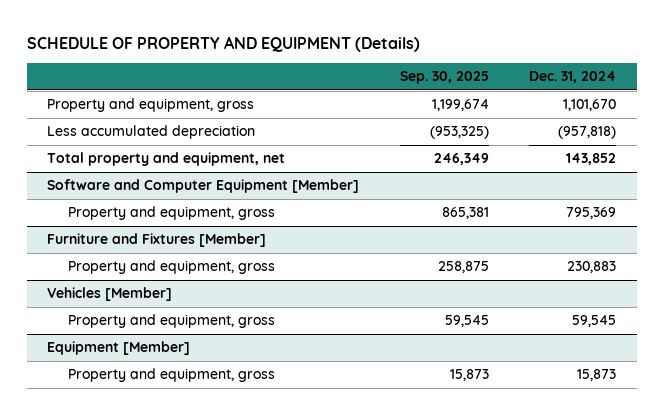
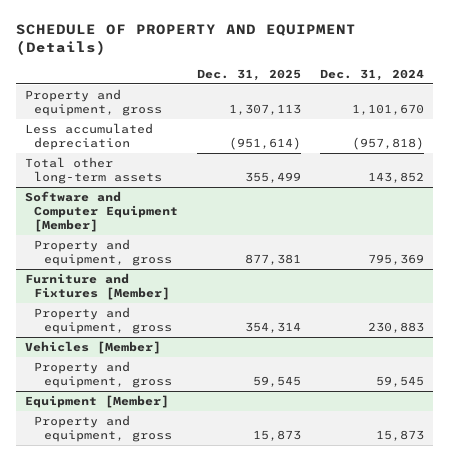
[399,70,489,84] Sep. 30, 2025 -> none
none -> [197,68,302,81] Dec. 31, 2025
[47,152,286,167] Total property and equipment, net -> [24,157,163,184] Total other long-term assets

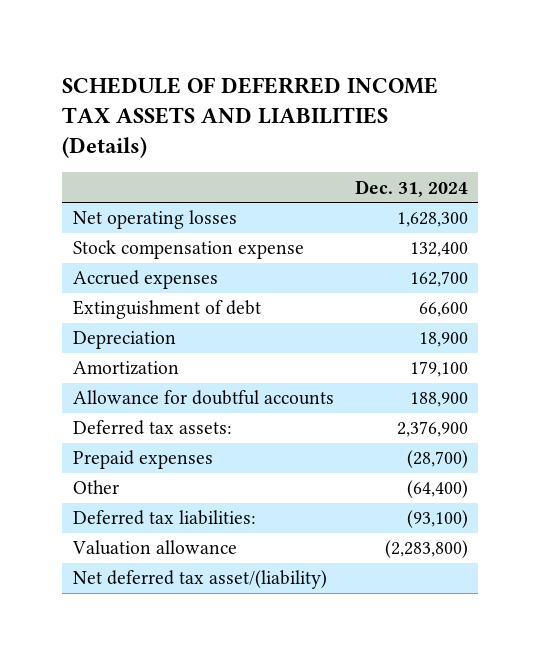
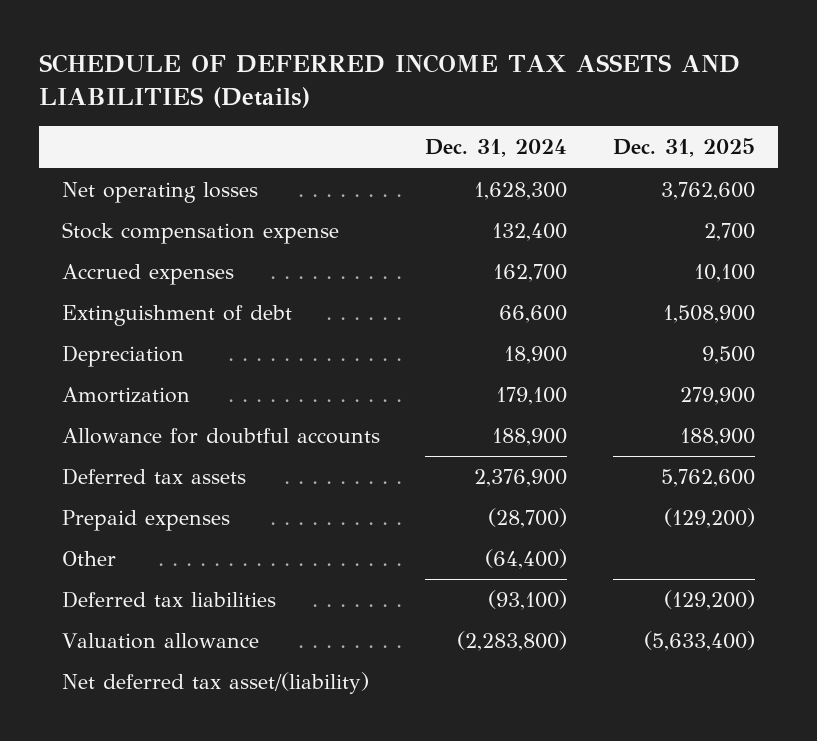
none -> [613,138,756,158] Dec. 31, 2025
[72,420,232,436] Deferred tax assets: -> [61,468,246,486] Deferred tax assets
[72,510,256,526] Deferred tax liabilities: -> [61,591,276,609] Deferred tax liabilities

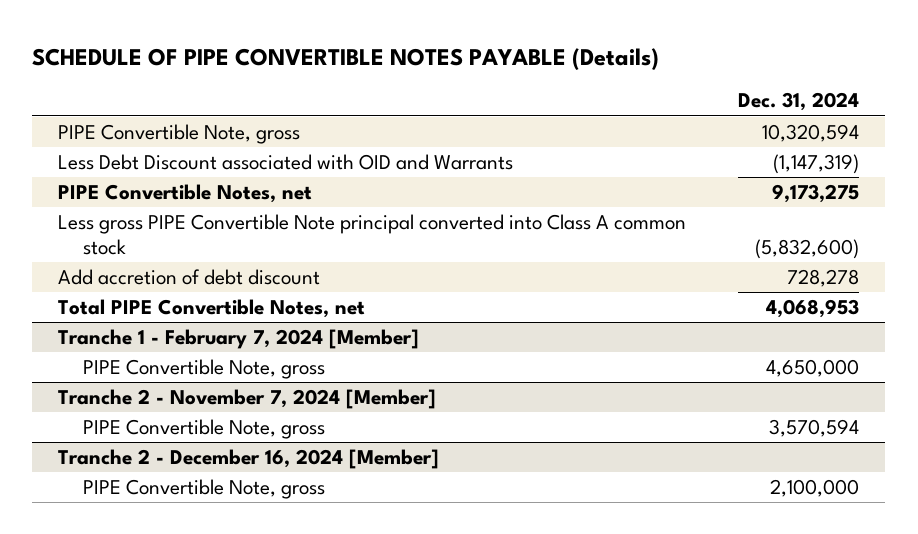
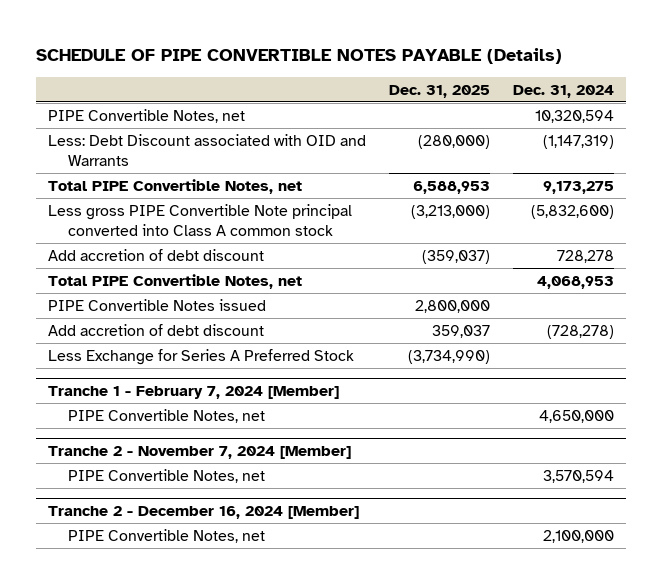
none -> [389,84,491,98] Dec. 31, 2025
[58,124,301,145] PIPE Convertible Note, gross -> [47,108,245,123] PIPE Convertible Notes, net
[58,154,514,171] Less Debt Discount associated with OID and Warrants -> [47,133,366,166] Less: Debt Discount associated with OID and Warrants
[58,184,313,204] PIPE Convertible Notes, net -> [47,178,302,194] Total PIPE Convertible Notes, net
none -> [47,298,266,311] PIPE Convertible Notes issued
none -> [47,323,264,336] Add accretion of debt discount
none -> [47,348,354,365] Less Exchange for Series A Preferred Stock
[82,359,325,380] PIPE Convertible Note, gross -> [68,408,266,423] PIPE Convertible Notes, net
[82,419,325,440] PIPE Convertible Note, gross -> [68,468,266,483] PIPE Convertible Notes, net
[82,479,325,500] PIPE Convertible Note, gross -> [68,528,266,543] PIPE Convertible Notes, net

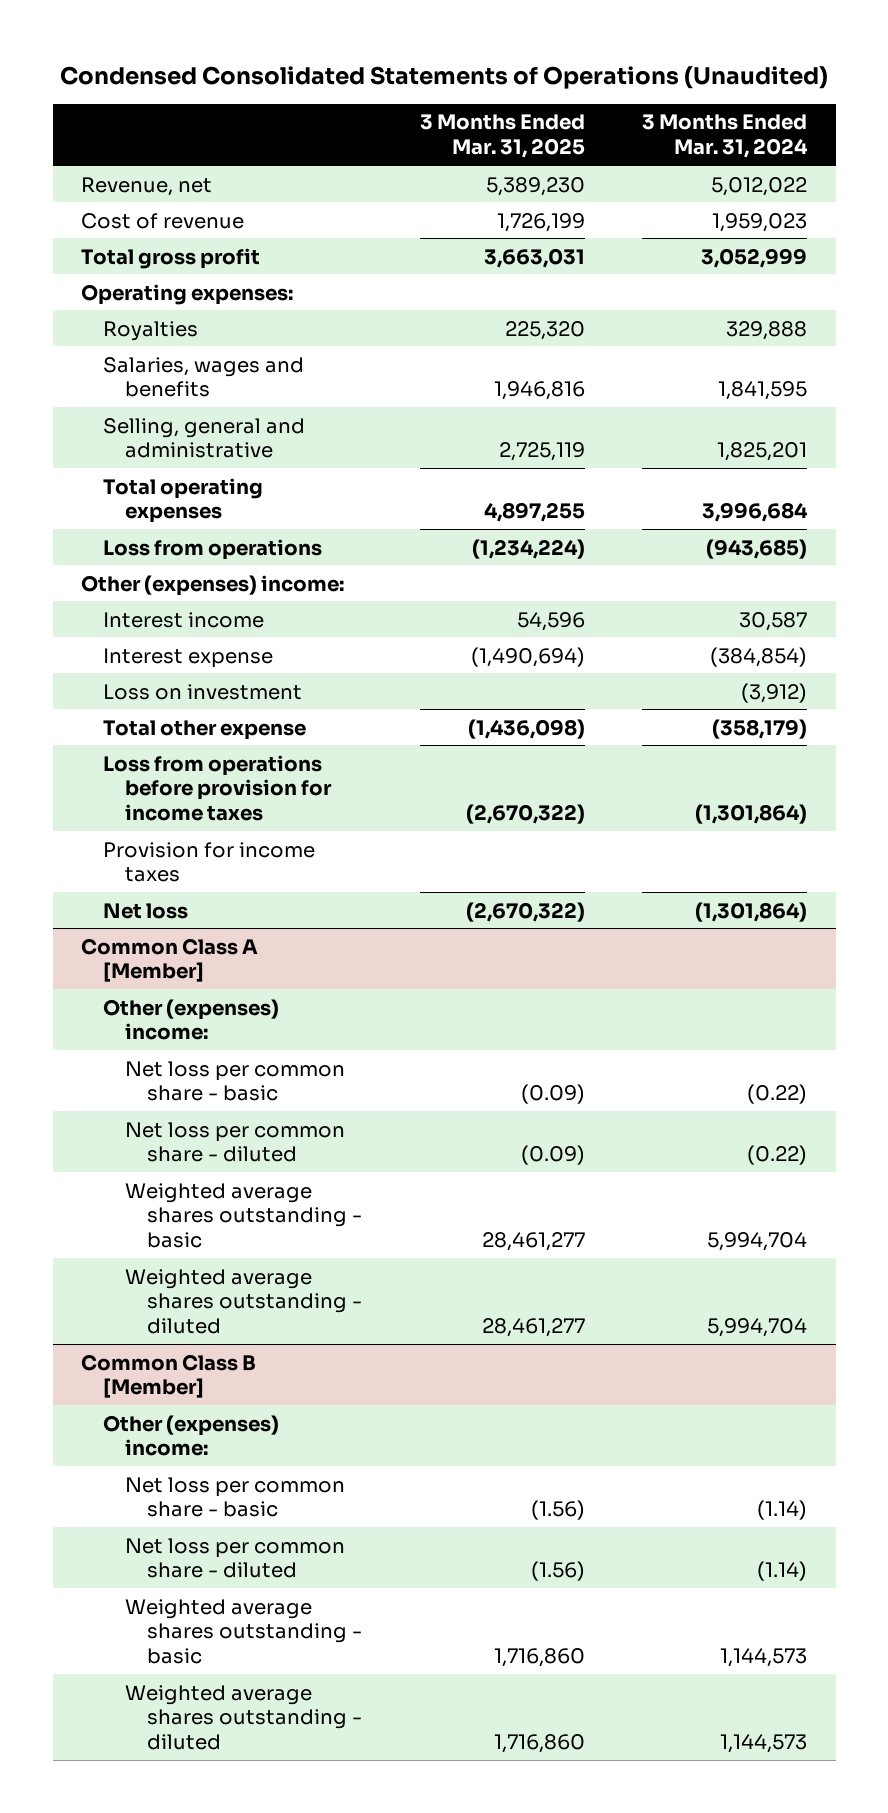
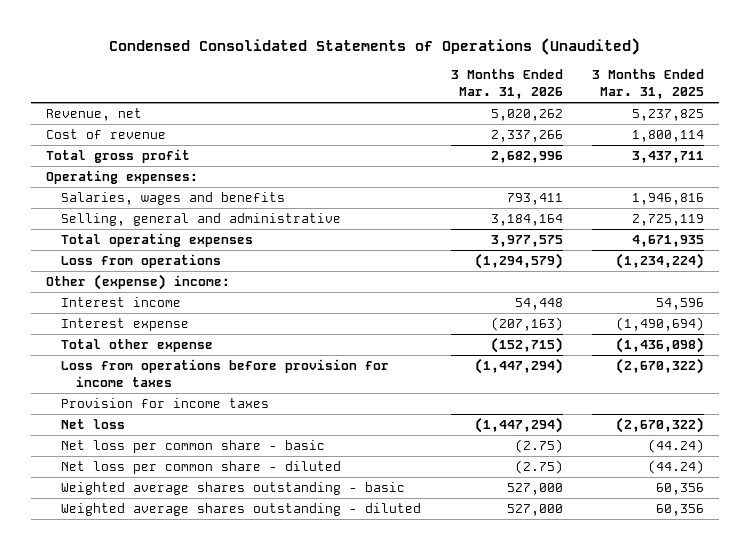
[642,114,809,159] 3 Months Ended Mar. 31, 2024 -> none
none -> [450,69,563,100] 3 Months Ended Mar. 31, 2026
[485,176,585,196] 5,389,230 -> [632,109,705,122] 5,237,825
[496,212,585,232] 1,726,199 -> [632,130,705,143] 1,800,114
[483,247,585,268] 3,663,031 -> [632,151,705,164] 3,437,711
[103,320,199,341] Royalties -> none
[483,502,585,523] 4,897,255 -> [632,235,705,248] 4,671,935
[81,574,345,596] Other (expenses) income: -> [45,274,230,291] Other (expense) income:
[103,683,303,700] Loss on investment -> none
[81,937,259,983] Common Class A [Member] -> none
[103,998,280,1041] Other (expenses) income: -> none
[81,1353,257,1399] Common Class B [Member] -> none
[103,1414,280,1457] Other (expenses) income: -> none
[125,1476,346,1518] Net loss per common share - basic -> none
[125,1537,346,1579] Net loss per common share - diluted -> none
[125,1598,363,1664] Weighted average shares outstanding - basic -> none
[125,1684,363,1750] Weighted average shares outstanding - diluted -> none
[520,1084,585,1105] (0.09) -> [648,439,705,454] (44.24)
[520,1145,585,1166] (0.09) -> [648,460,705,475] (44.24)
[481,1231,585,1251] 28,461,277 -> [656,483,705,496] 60,356
[481,1317,585,1337] 28,461,277 -> [656,504,705,517] 60,356

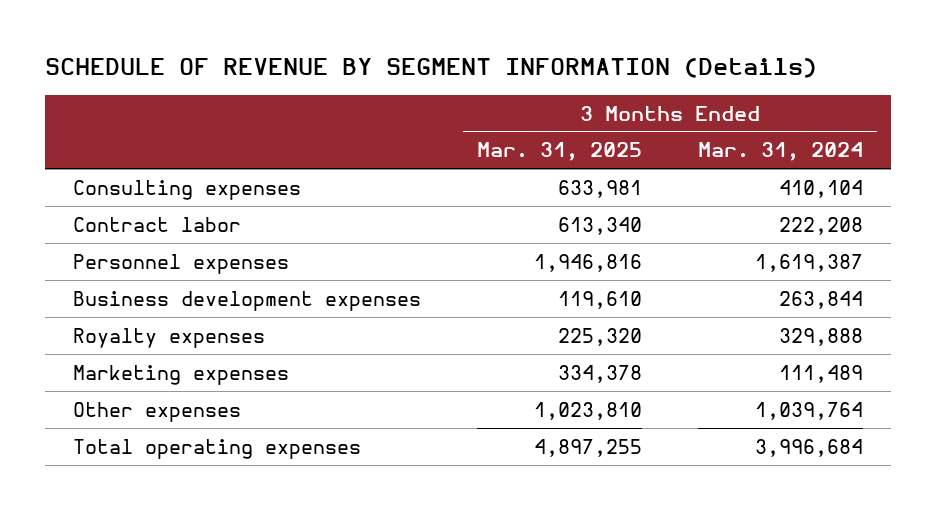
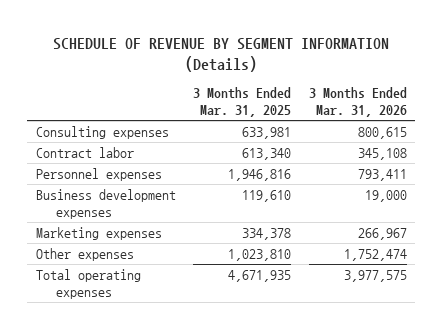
[698,142,864,162] Mar. 31, 2024 -> none
none -> [308,86,407,117] 3 Months Ended Mar. 31, 2026
[72,327,265,348] Royalty expenses -> none
[534,438,643,457] 4,897,255 -> [228,269,292,282] 4,671,935

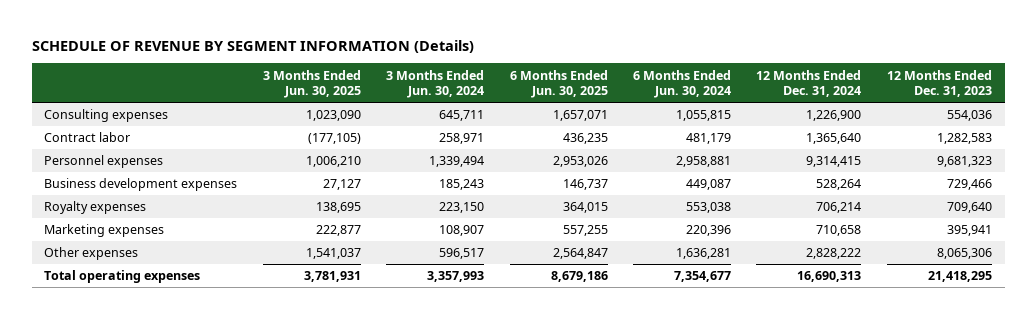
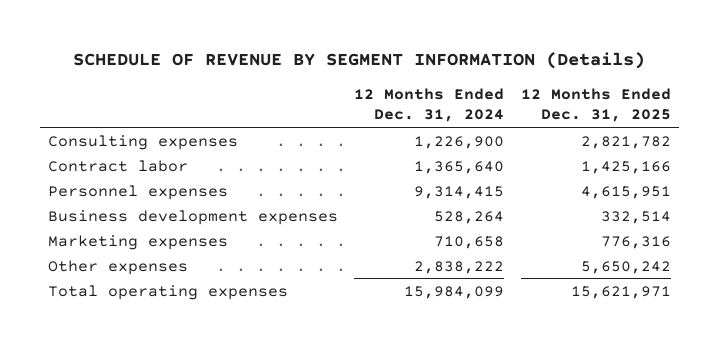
[262,69,361,99] 3 Months Ended Jun. 30, 2025 -> none
[386,69,485,99] 3 Months Ended Jun. 30, 2024 -> none
[509,69,608,99] 6 Months Ended Jun. 30, 2025 -> none
[632,69,731,99] 6 Months Ended Jun. 30, 2024 -> none
[886,69,992,98] 12 Months Ended Dec. 31, 2023 -> none
none -> [520,88,671,123] 12 Months Ended Dec. 31, 2025
[44,201,147,215] Royalty expenses -> none
[806,248,862,260] 2,828,222 -> [414,260,505,274] 2,838,222
[797,271,862,283] 16,690,313 -> [404,285,505,299] 15,984,099

